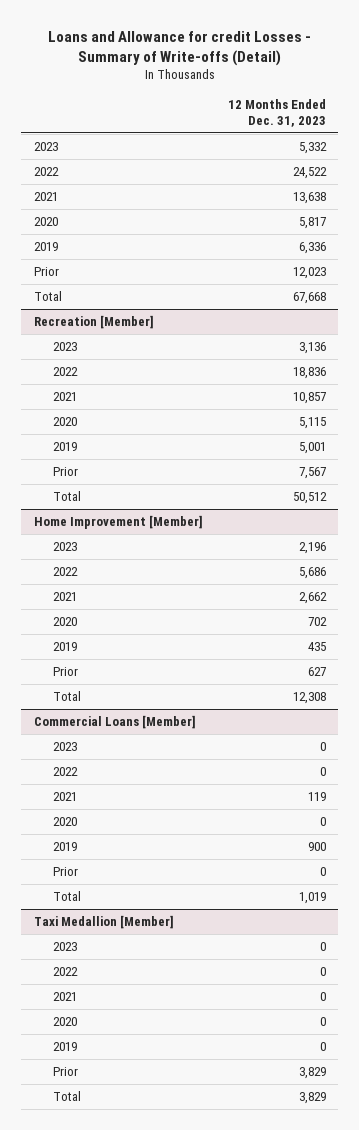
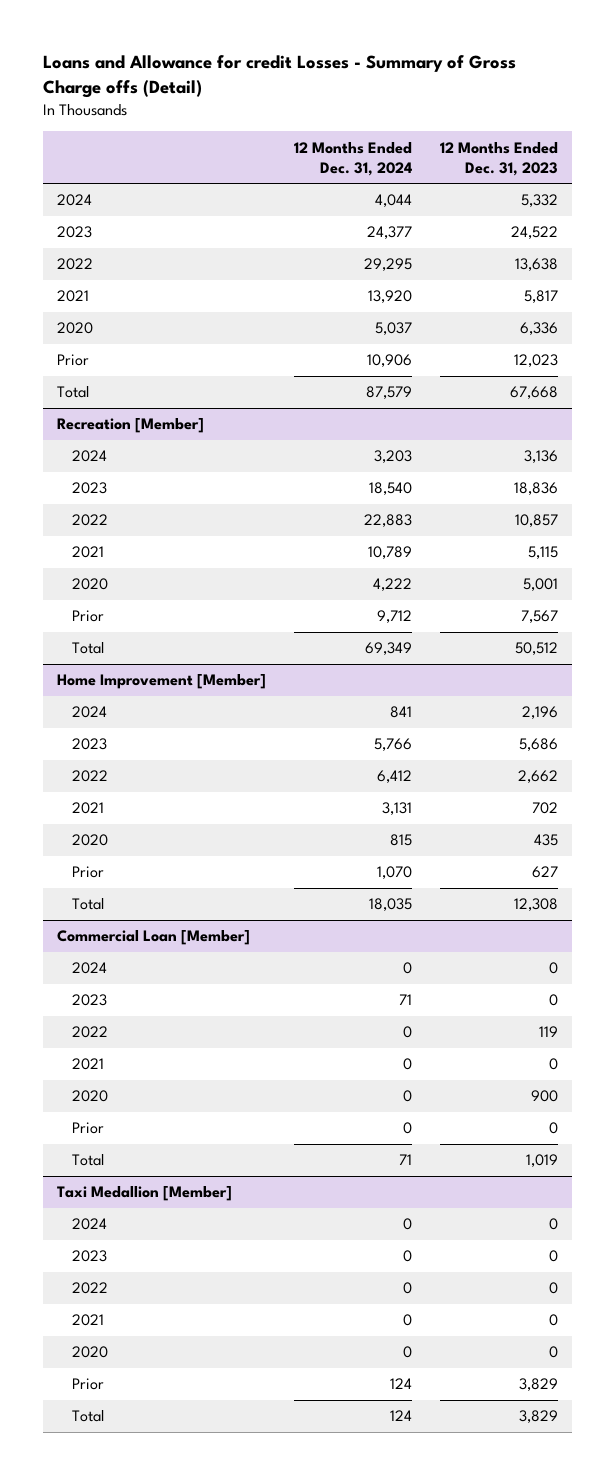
[47,30,311,66] Loans and Allowance for credit Losses - Summary of Write-offs (Detail) -> [42,54,516,98] Loans and Allowance for credit Losses - Summary of Gross Charge offs (Detail)
none -> [293,141,412,176] 12 Months Ended Dec. 31, 2024
[33,242,58,252] 2019 -> none
none -> [56,194,92,207] 2024
[298,142,327,155] 5,332 -> [510,226,558,240] 24,522
[292,167,327,180] 24,522 -> [514,258,558,272] 13,638
[292,192,326,205] 13,638 -> [523,290,558,304] 5,817
[298,217,326,230] 5,817 -> [519,322,558,336] 6,336
[53,442,78,452] 2019 -> none
none -> [71,450,107,463] 2024
[298,342,326,355] 3,136 -> [513,482,558,496] 18,836
[292,367,326,380] 18,836 -> [514,514,558,528] 10,857
[292,392,326,405] 10,857 -> [527,546,558,560] 5,115
[298,417,326,430] 5,115 -> [522,578,558,592] 5,001
[53,642,78,652] 2019 -> none
none -> [71,706,107,719] 2024
[298,542,326,555] 2,196 -> [518,738,558,752] 5,686
[298,567,326,580] 5,686 -> [517,770,558,784] 2,662
[298,592,327,605] 2,662 -> [531,802,558,815] 702
[307,617,327,627] 702 -> [533,834,558,847] 435
[33,715,196,730] Commercial Loans [Member] -> [56,930,250,946] Commercial Loan [Member]
none -> [71,962,107,975] 2024
[53,842,78,852] 2019 -> none
[319,767,326,777] 0 -> [538,1026,558,1038] 119
[307,792,326,802] 119 -> [548,1058,558,1071] 0
[319,817,326,827] 0 -> [530,1090,558,1103] 900
none -> [71,1218,107,1231] 2024
[53,1042,78,1052] 2019 -> none

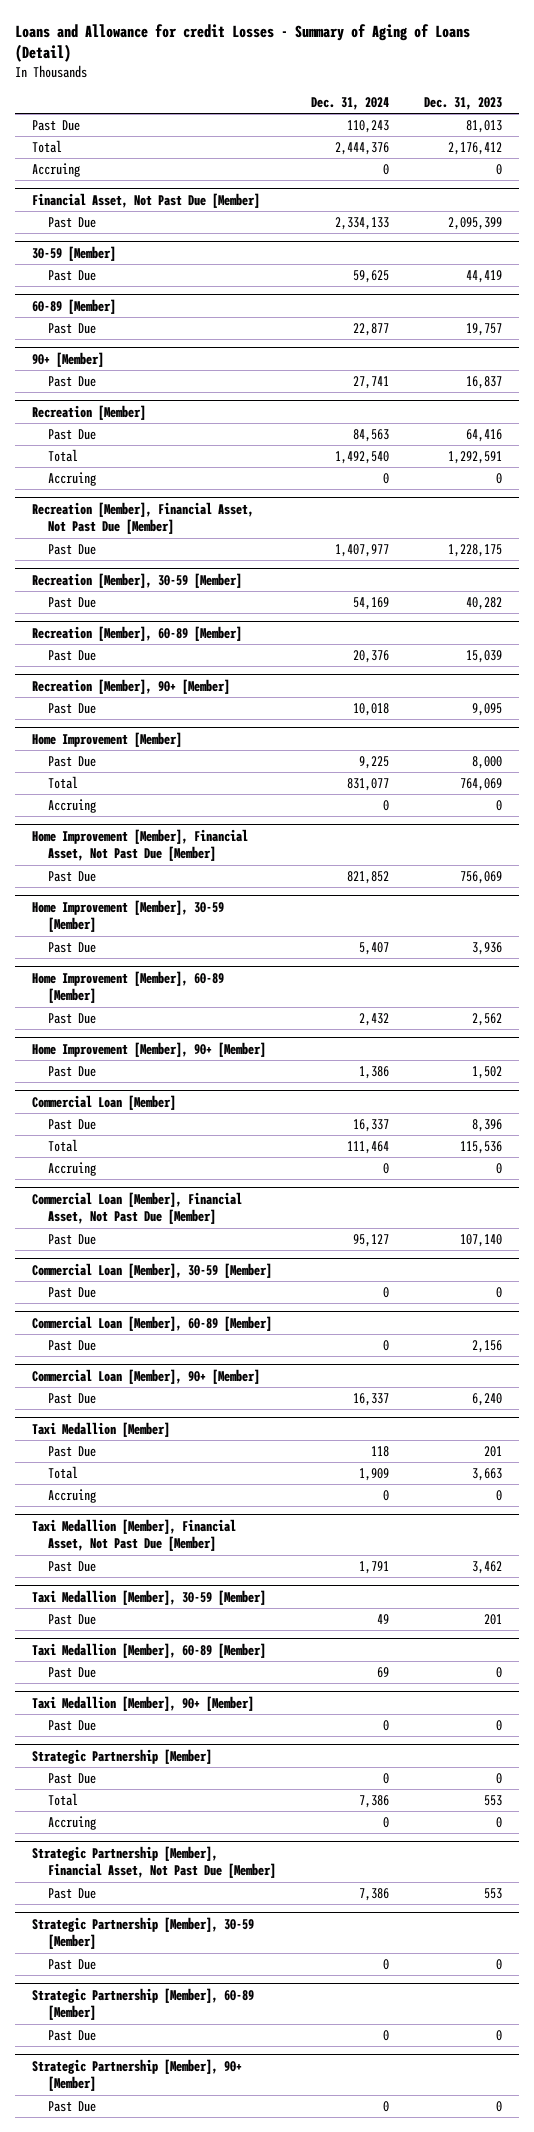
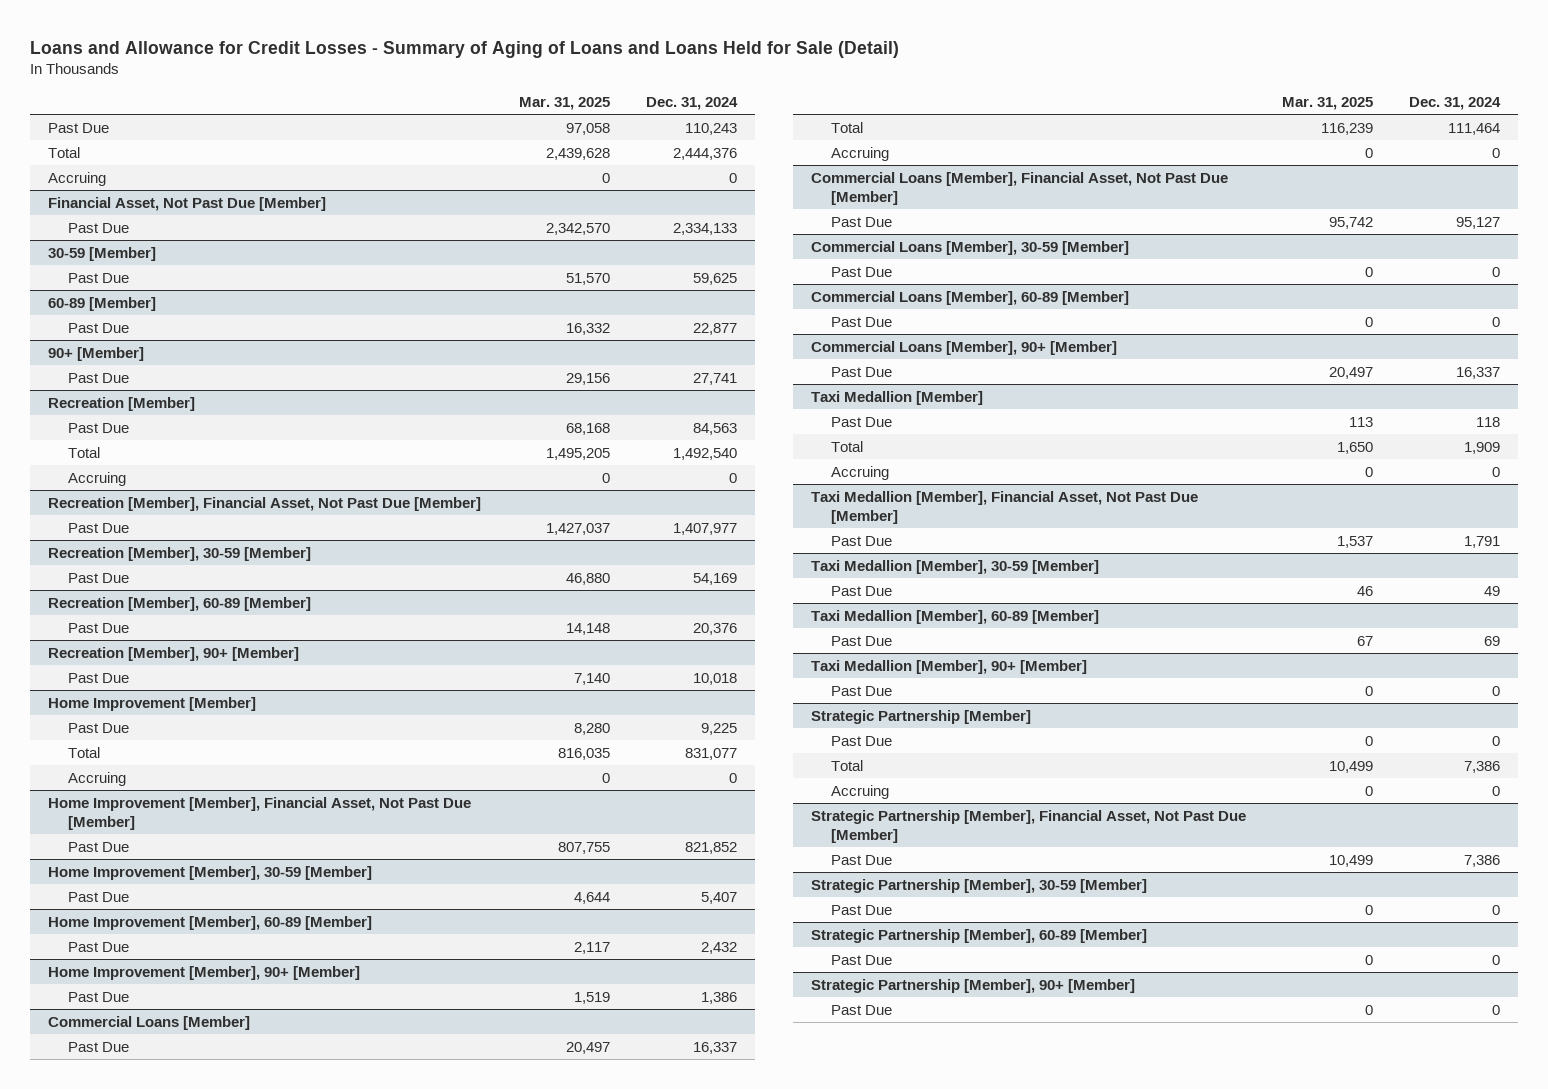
[14,23,470,63] Loans and Allowance for credit Losses - Summary of Aging of Loans (Detail) -> [29,40,899,58] Loans and Allowance for Credit Losses - Summary of Aging of Loans and Loans Held for Sale (Detail)
[423,97,502,111] Dec. 31, 2023 -> none
none -> [519,97,611,111] Mar. 31, 2025
[32,1094,177,1110] Commercial Loan [Member] -> [47,1015,250,1030] Commercial Loans [Member]
[32,1191,243,1225] Commercial Loan [Member], Financial Asset, Not Past Due [Member] -> [811,171,1229,205] Commercial Loans [Member], Financial Asset, Not Past Due [Member]
[32,1262,273,1278] Commercial Loan [Member], 30-59 [Member] -> [811,240,1130,255] Commercial Loans [Member], 30-59 [Member]
[32,1315,273,1331] Commercial Loan [Member], 60-89 [Member] -> [811,290,1130,305] Commercial Loans [Member], 60-89 [Member]
[32,1368,261,1384] Commercial Loan [Member], 90+ [Member] -> [811,340,1118,355] Commercial Loans [Member], 90+ [Member]

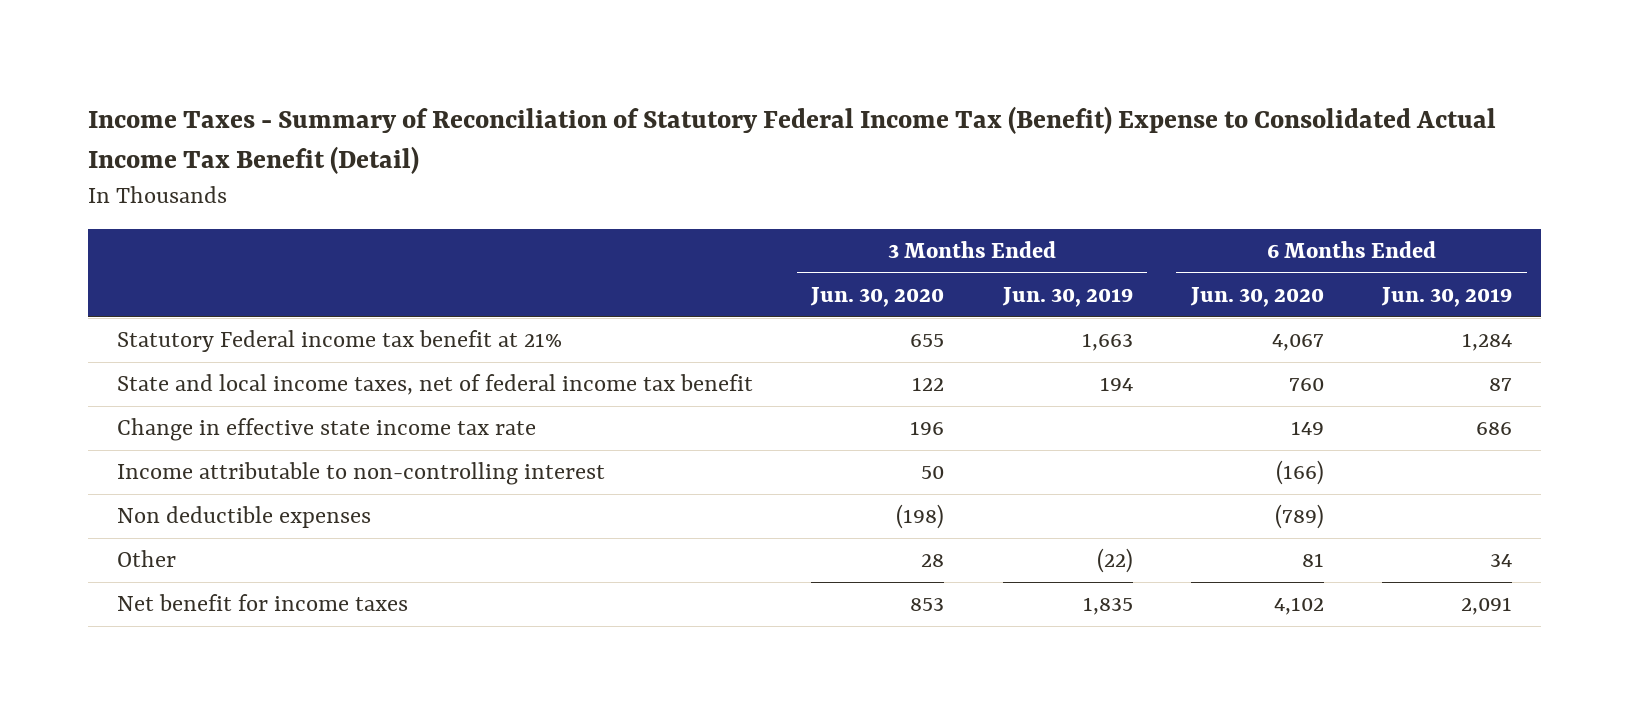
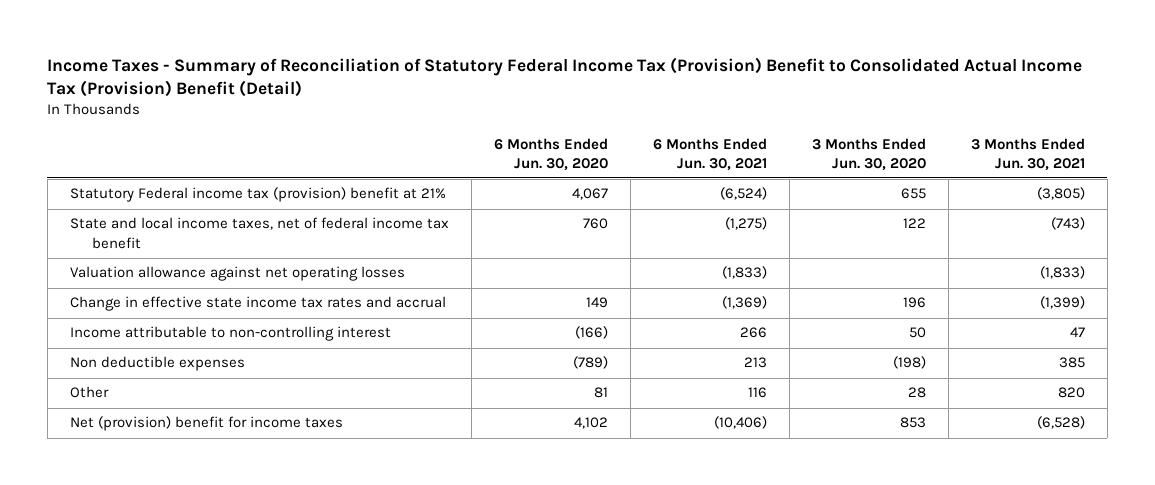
[87,105,1496,174] Income Taxes - Summary of Reconciliation of Statutory Federal Income Tax (Benefit) Expense to Consolidated Actual Income Tax Benefit (Detail) -> [47,56,1083,97] Income Taxes - Summary of Reconciliation of Statutory Federal Income Tax (Provision) Benefit to Consolidated Actual Income Tax (Provision) Benefit (Detail)
[1001,287,1133,308] Jun. 30, 2019 -> none
[1381,287,1513,308] Jun. 30, 2019 -> none
none -> [652,137,767,171] 6 Months Ended Jun. 30, 2021
none -> [970,137,1085,171] 3 Months Ended Jun. 30, 2021
[116,330,562,353] Statutory Federal income tax benefit at 21% -> [69,187,446,203] Statutory Federal income tax (provision) benefit at 21%
none -> [69,266,405,282] Valuation allowance against net operating losses
[116,418,536,442] Change in effective state income tax rate -> [69,296,446,312] Change in effective state income tax rates and accrual
[116,594,408,612] Net benefit for income taxes -> [69,416,343,432] Net (provision) benefit for income taxes

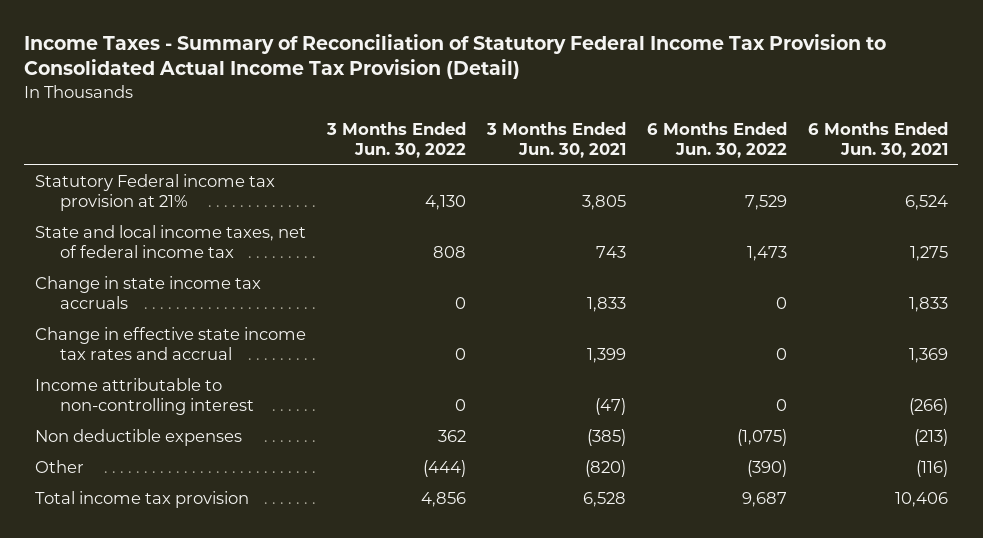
[47,56,1083,97] Income Taxes - Summary of Reconciliation of Statutory Federal Income Tax (Provision) Benefit to Consolidated Actual Income Tax (Provision) Benefit (Detail) -> [24,33,887,80] Income Taxes - Summary of Reconciliation of Statutory Federal Income Tax Provision to Consolidated Actual Income Tax Provision (Detail)
[493,137,608,171] 6 Months Ended Jun. 30, 2020 -> none
[811,137,926,171] 3 Months Ended Jun. 30, 2020 -> none
none -> [325,122,466,159] 3 Months Ended Jun. 30, 2022
none -> [646,122,787,159] 6 Months Ended Jun. 30, 2022
[69,266,405,282] Valuation allowance against net operating losses -> none
[69,187,446,203] Statutory Federal income tax (provision) benefit at 21% -> [34,174,275,212] Statutory Federal income tax provision at 21%
[719,187,767,201] (6,524) -> [904,195,948,211] 6,524
[1036,187,1085,201] (3,805) -> [581,195,626,211] 3,805
[69,217,449,249] State and local income taxes, net of federal income tax benefit -> [34,225,306,259] State and local income taxes, net of federal income tax
[724,217,767,231] (1,275) -> [909,246,948,262] 1,275
[1050,217,1085,231] (743) -> [595,246,626,259] 743
none -> [34,276,261,310] Change in state income tax accruals
[721,296,767,310] (1,369) -> [908,348,948,364] 1,369
[1039,296,1085,310] (1,399) -> [586,348,626,364] 1,399
[739,327,767,339] 266 -> [908,398,948,416] (266)
[1069,327,1085,338] 47 -> [594,398,626,416] (47)
[743,357,767,369] 213 -> [913,429,948,447] (213)
[1058,357,1085,369] 385 -> [586,429,626,447] (385)
[747,387,767,399] 116 -> [915,460,948,478] (116)
[1057,387,1085,399] 820 -> [584,460,626,478] (820)
[69,416,343,432] Net (provision) benefit for income taxes -> [34,491,249,509] Total income tax provision
[713,416,767,430] (10,406) -> [894,492,948,508] 10,406
[1036,416,1085,430] (6,528) -> [582,492,626,508] 6,528

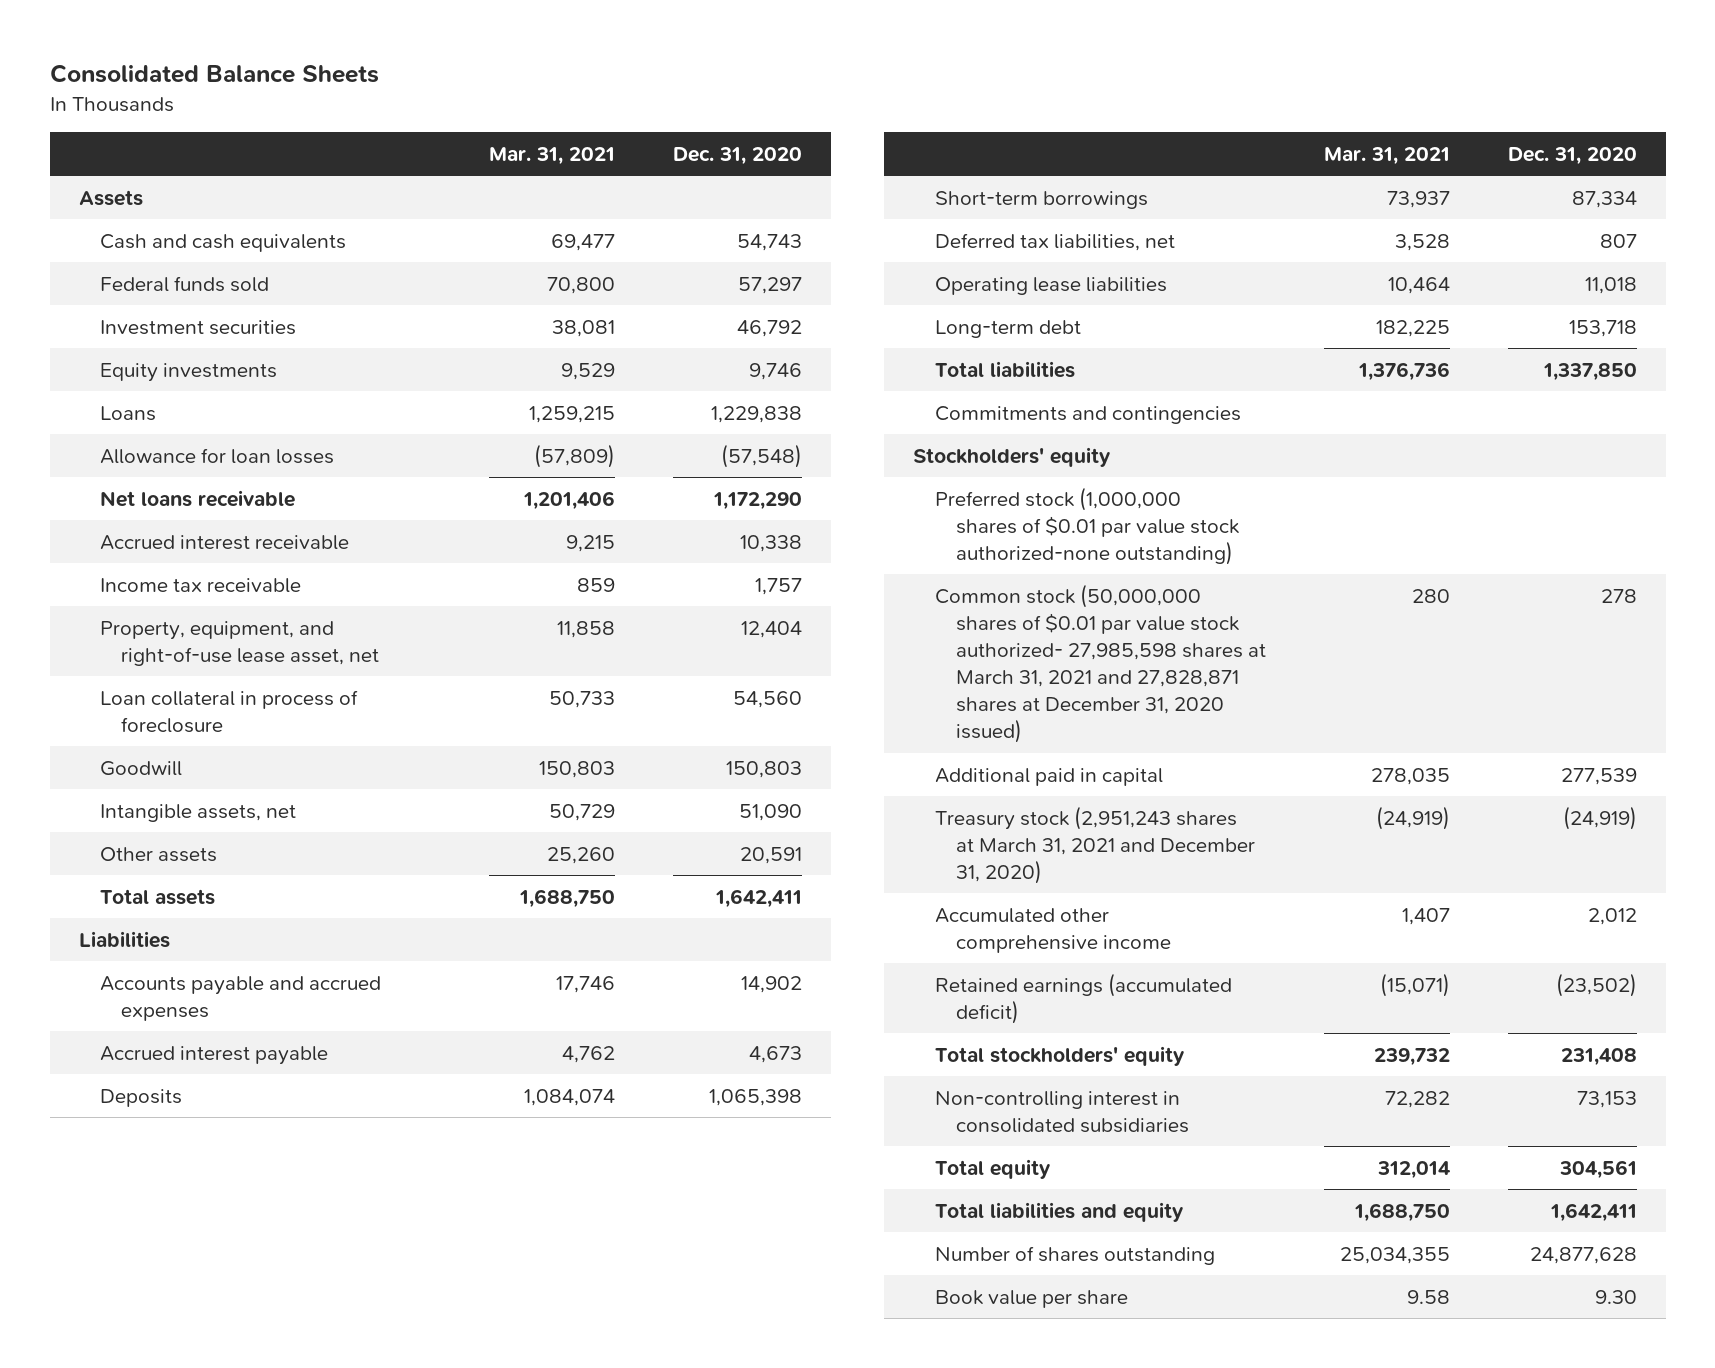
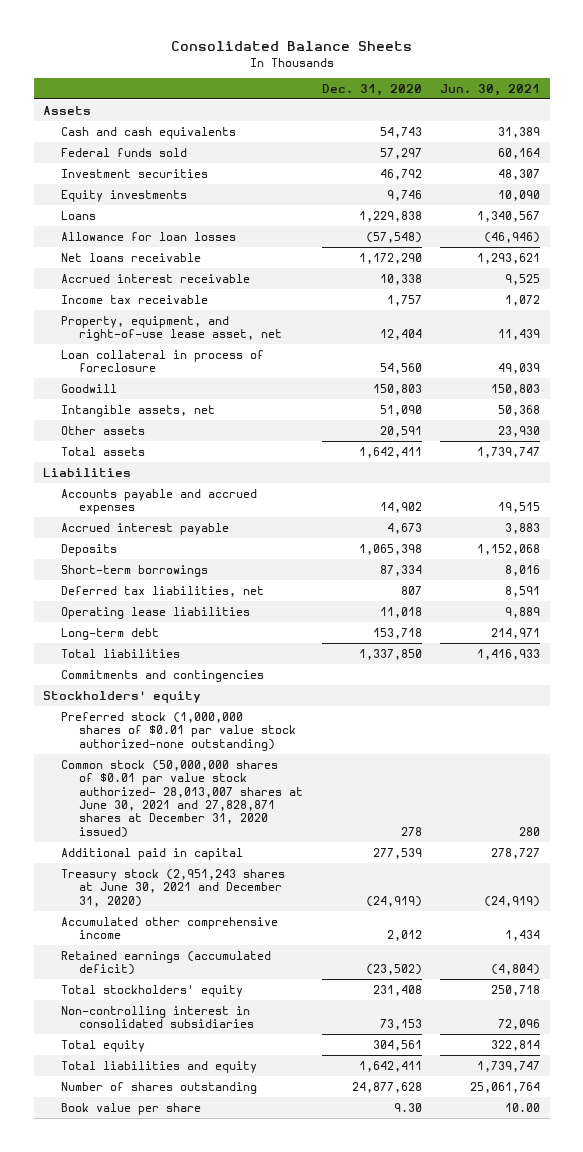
[489,146,616,165] Mar. 31, 2021 -> none
none -> [440,83,541,96] Jun. 30, 2021
[934,583,1266,744] Common stock (50,000,000 shares of $0.01 par value stock authorized- 27,985,598 shares at March 31, 2021 and 27,828,871 shares at December 31, 2020 issued) -> [60,759,304,838] Common stock (50,000,000 shares of $0.01 par value stock authorized- 28,013,007 shares at June 30, 2021 and 27,828,871 shares at December 31, 2020 issued)
[934,805,1255,884] Treasury stock (2,951,243 shares at March 31, 2021 and December 31, 2020) -> [60,868,285,907] Treasury stock (2,951,243 shares at June 30, 2021 and December 31, 2020)

